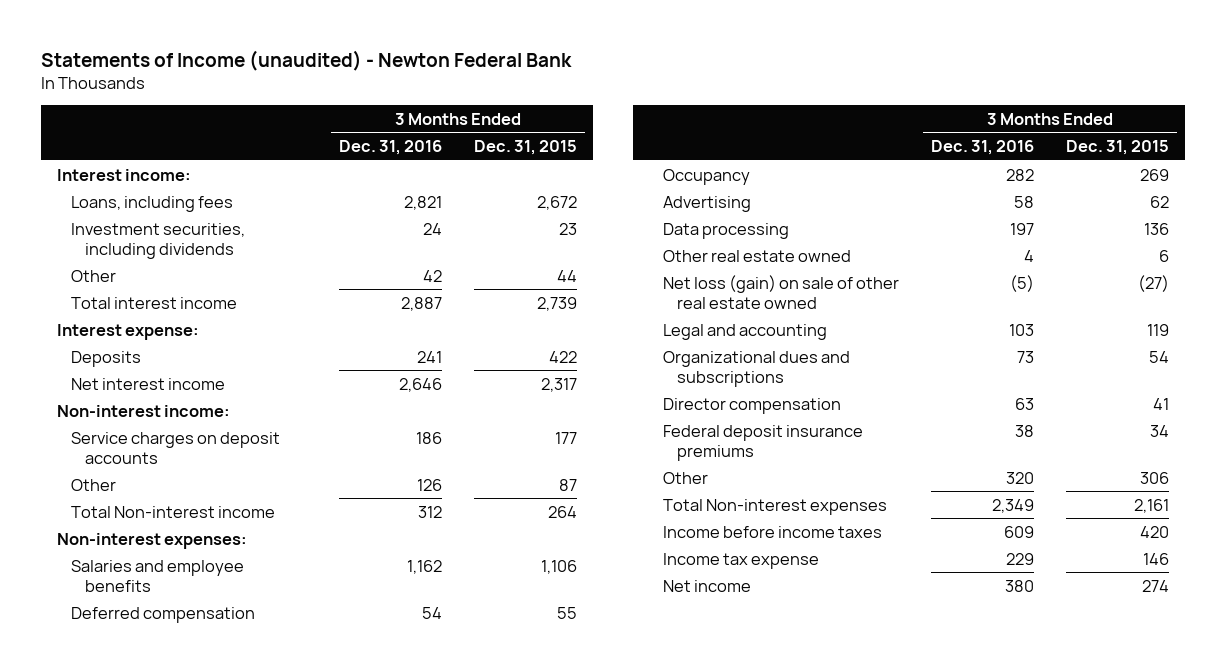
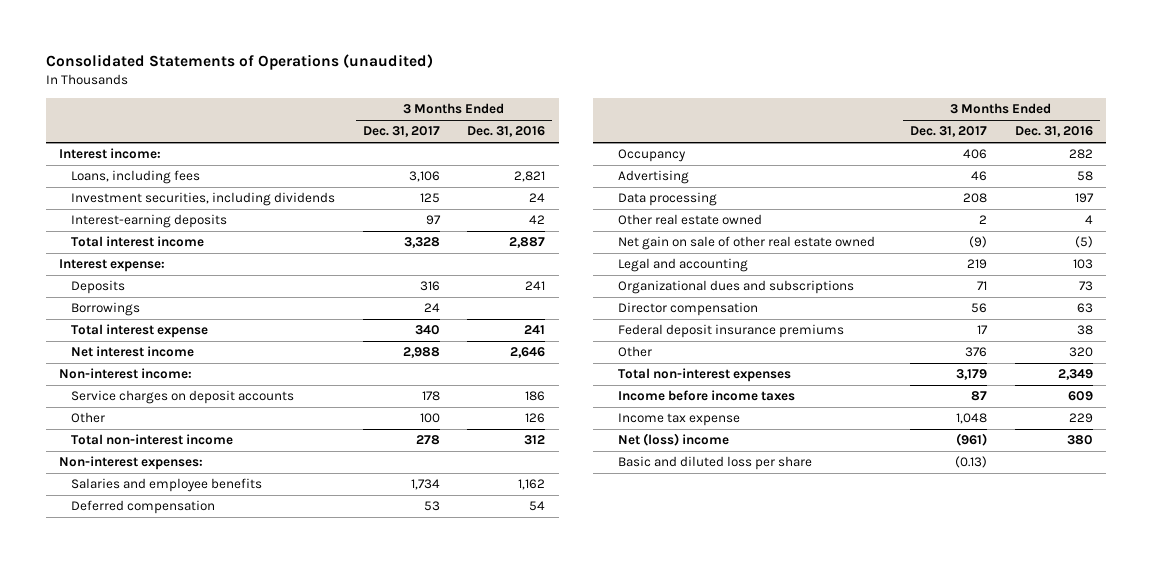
[41,49,573,71] Statements of Income (unaudited) - Newton Federal Bank -> [45,54,433,71] Consolidated Statements of Operations (unaudited)
[473,139,577,155] Dec. 31, 2015 -> none
none -> [362,126,440,138] Dec. 31, 2017
[71,269,117,282] Other -> none
none -> [71,214,228,229] Interest-earning deposits
none -> [71,302,141,317] Borrowings
none -> [71,324,209,339] Total interest expense
[71,505,276,518] Total Non-interest income -> [71,434,234,446] Total non-interest income
[663,274,900,309] Net loss (gain) on sale of other real estate owned -> [618,236,876,251] Net gain on sale of other real estate owned
[663,498,888,515] Total Non-interest expenses -> [618,368,792,383] Total non-interest expenses
[663,579,752,592] Net income -> [618,433,730,447] Net (loss) income
none -> [618,456,813,471] Basic and diluted loss per share

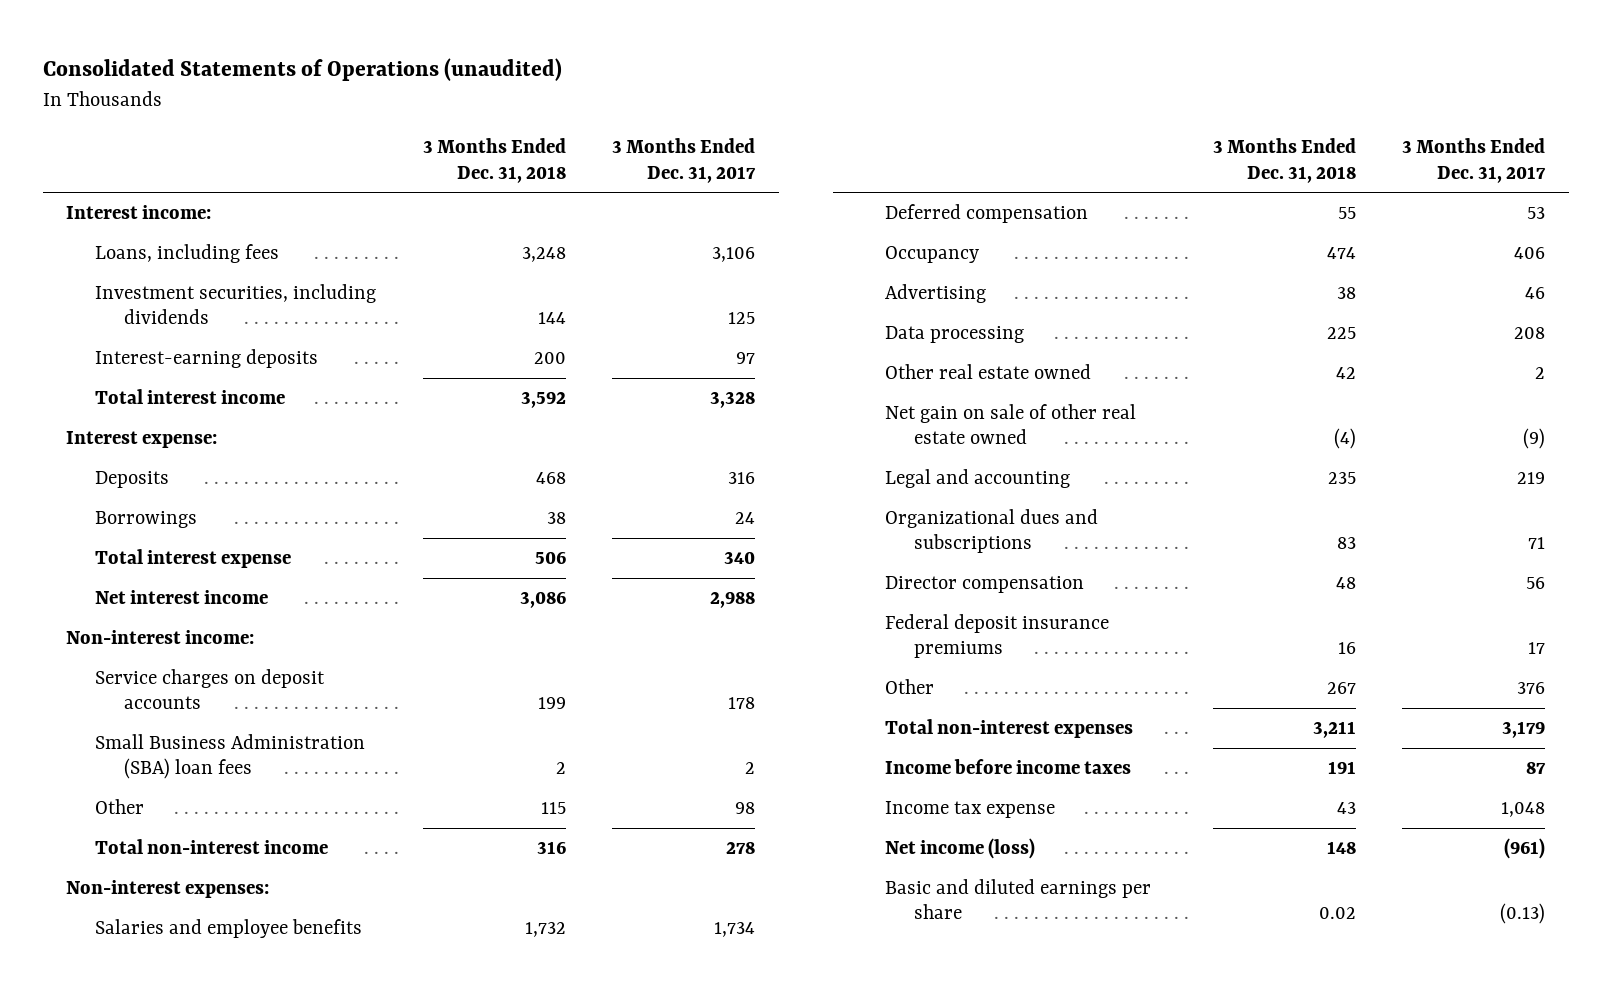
[467,126,546,138] Dec. 31, 2016 -> none
none -> [422,138,566,183] 3 Months Ended Dec. 31, 2018
none -> [94,733,365,780] Small Business Administration (SBA) loan fees
[419,413,440,424] 100 -> [735,801,756,814] 98
[618,433,730,447] Net (loss) income -> [884,837,1035,859] Net income (loss)
[618,456,813,471] Basic and diluted loss per share -> [884,878,1151,920] Basic and diluted earnings per share

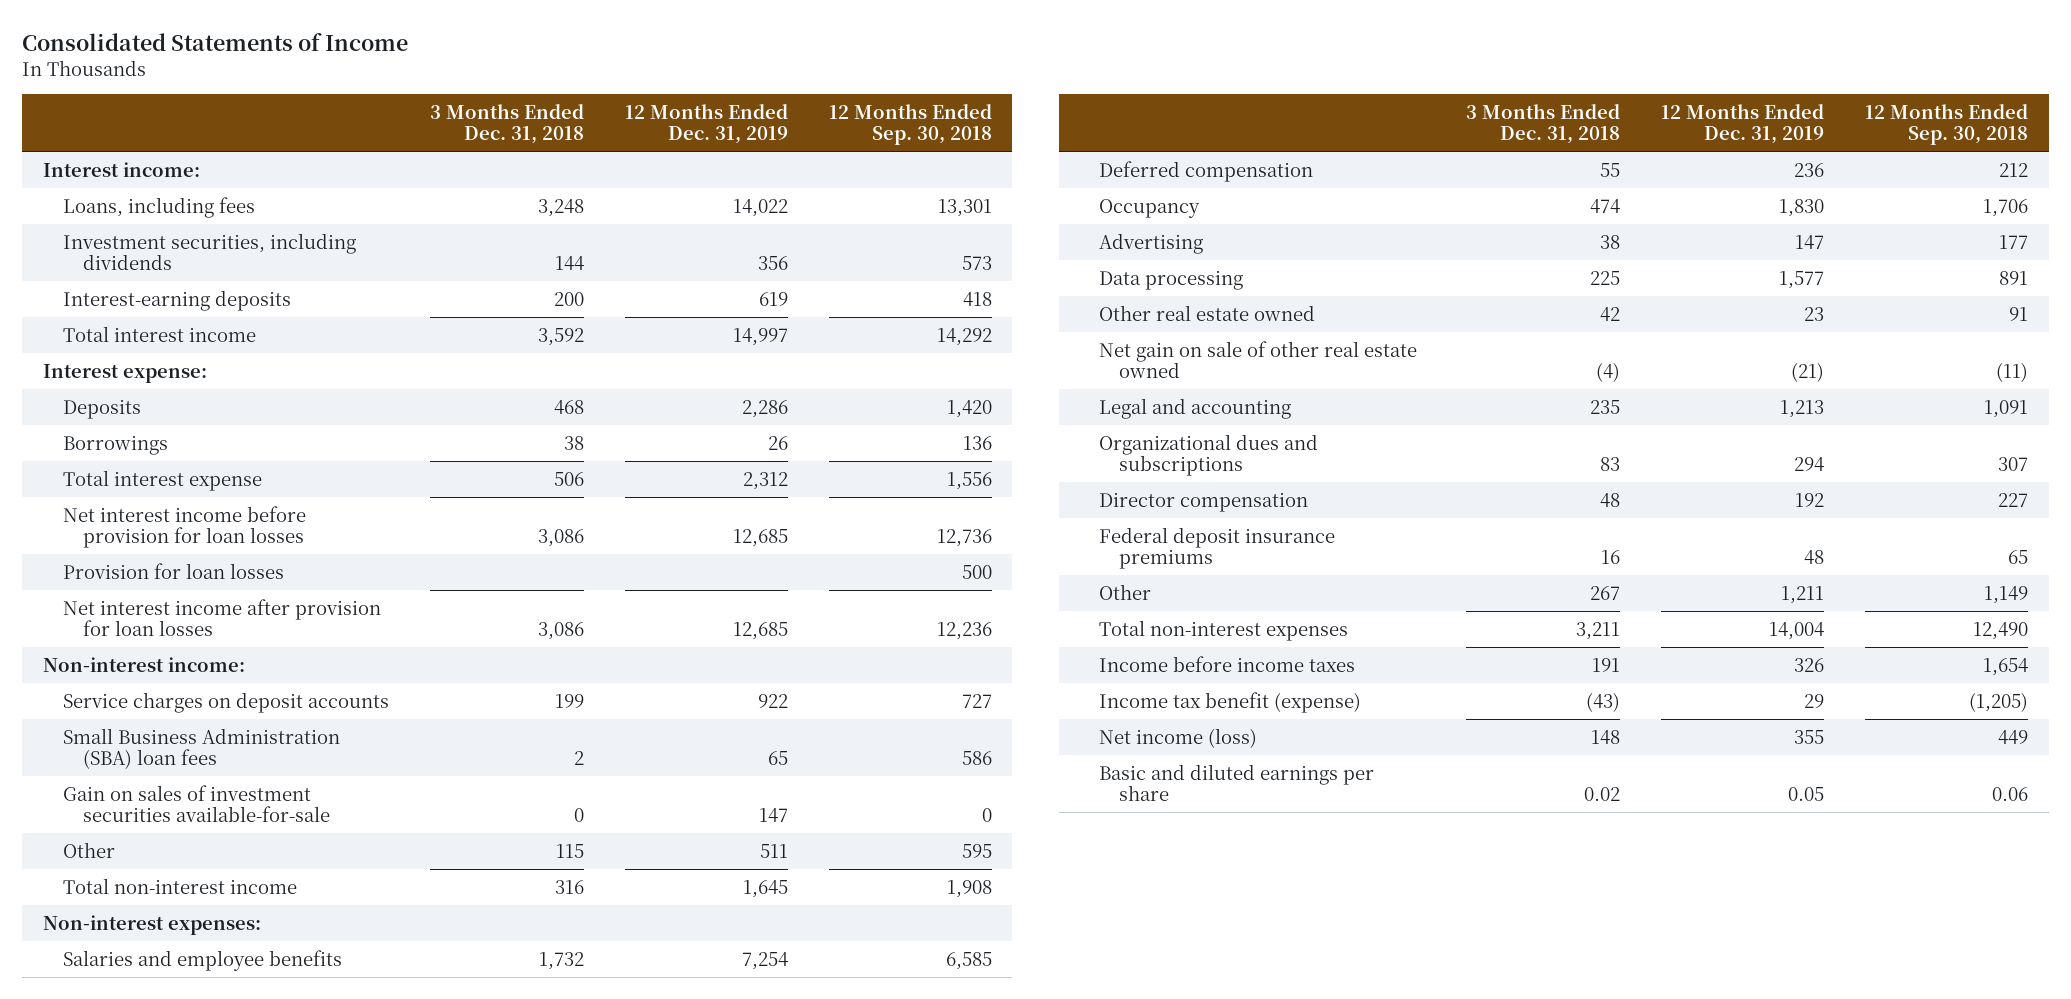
[42,58,562,82] Consolidated Statements of Operations (unaudited) -> [22,32,409,51] Consolidated Statements of Income
[612,138,757,183] 3 Months Ended Dec. 31, 2017 -> none
none -> [624,103,788,145] 12 Months Ended Dec. 31, 2019
none -> [828,103,992,146] 12 Months Ended Sep. 30, 2018
[94,589,268,604] Net interest income -> [62,505,306,549] Net interest income before provision for loan losses
none -> [62,562,284,579] Provision for loan losses
none -> [62,598,381,637] Net interest income after provision for loan losses
none -> [62,784,330,823] Gain on sales of investment securities available-for-sale
[884,800,1055,818] Income tax expense -> [1099,691,1362,713] Income tax benefit (expense)
[1336,801,1356,814] 43 -> [1586,691,1621,712] (43)

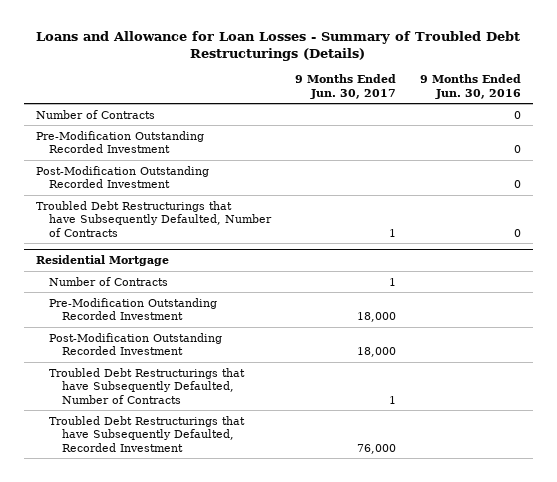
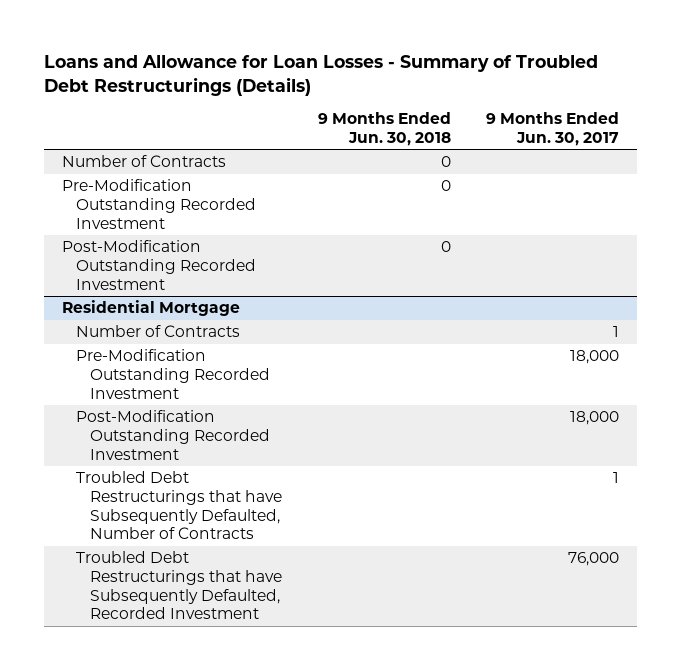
[420,74,522,99] 9 Months Ended Jun. 30, 2016 -> none
none -> [317,112,451,146] 9 Months Ended Jun. 30, 2018
[35,200,272,237] Troubled Debt Restructurings that have Subsequently Defaulted, Number of Contracts -> none

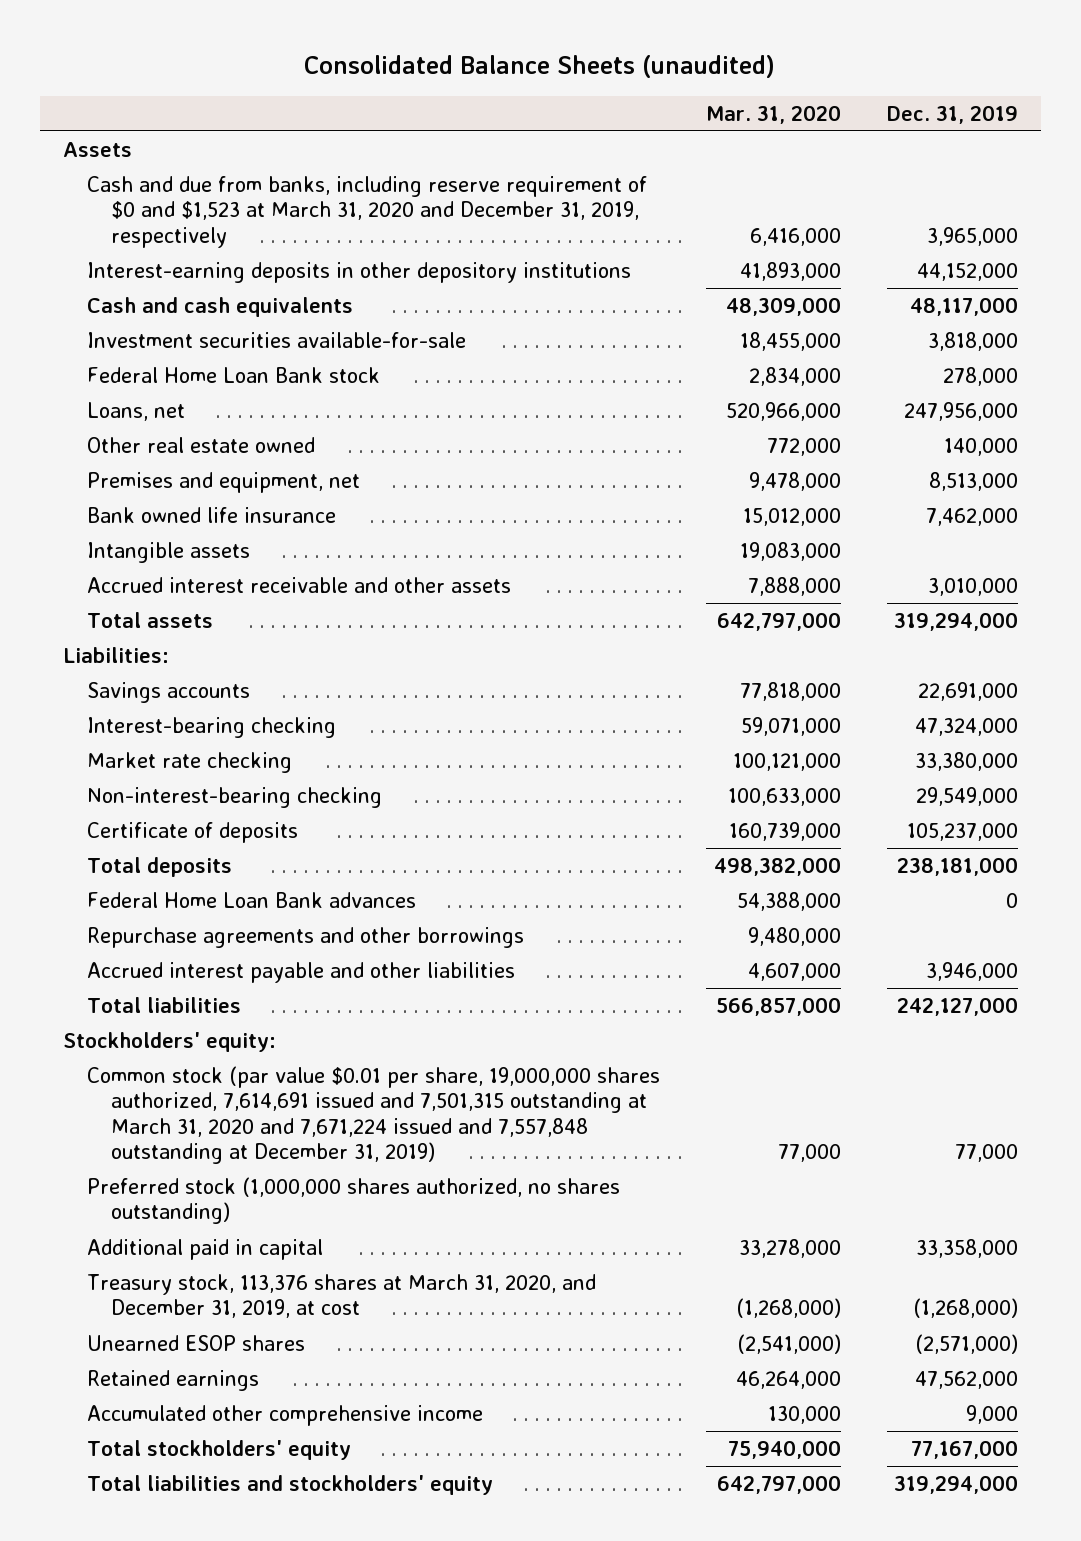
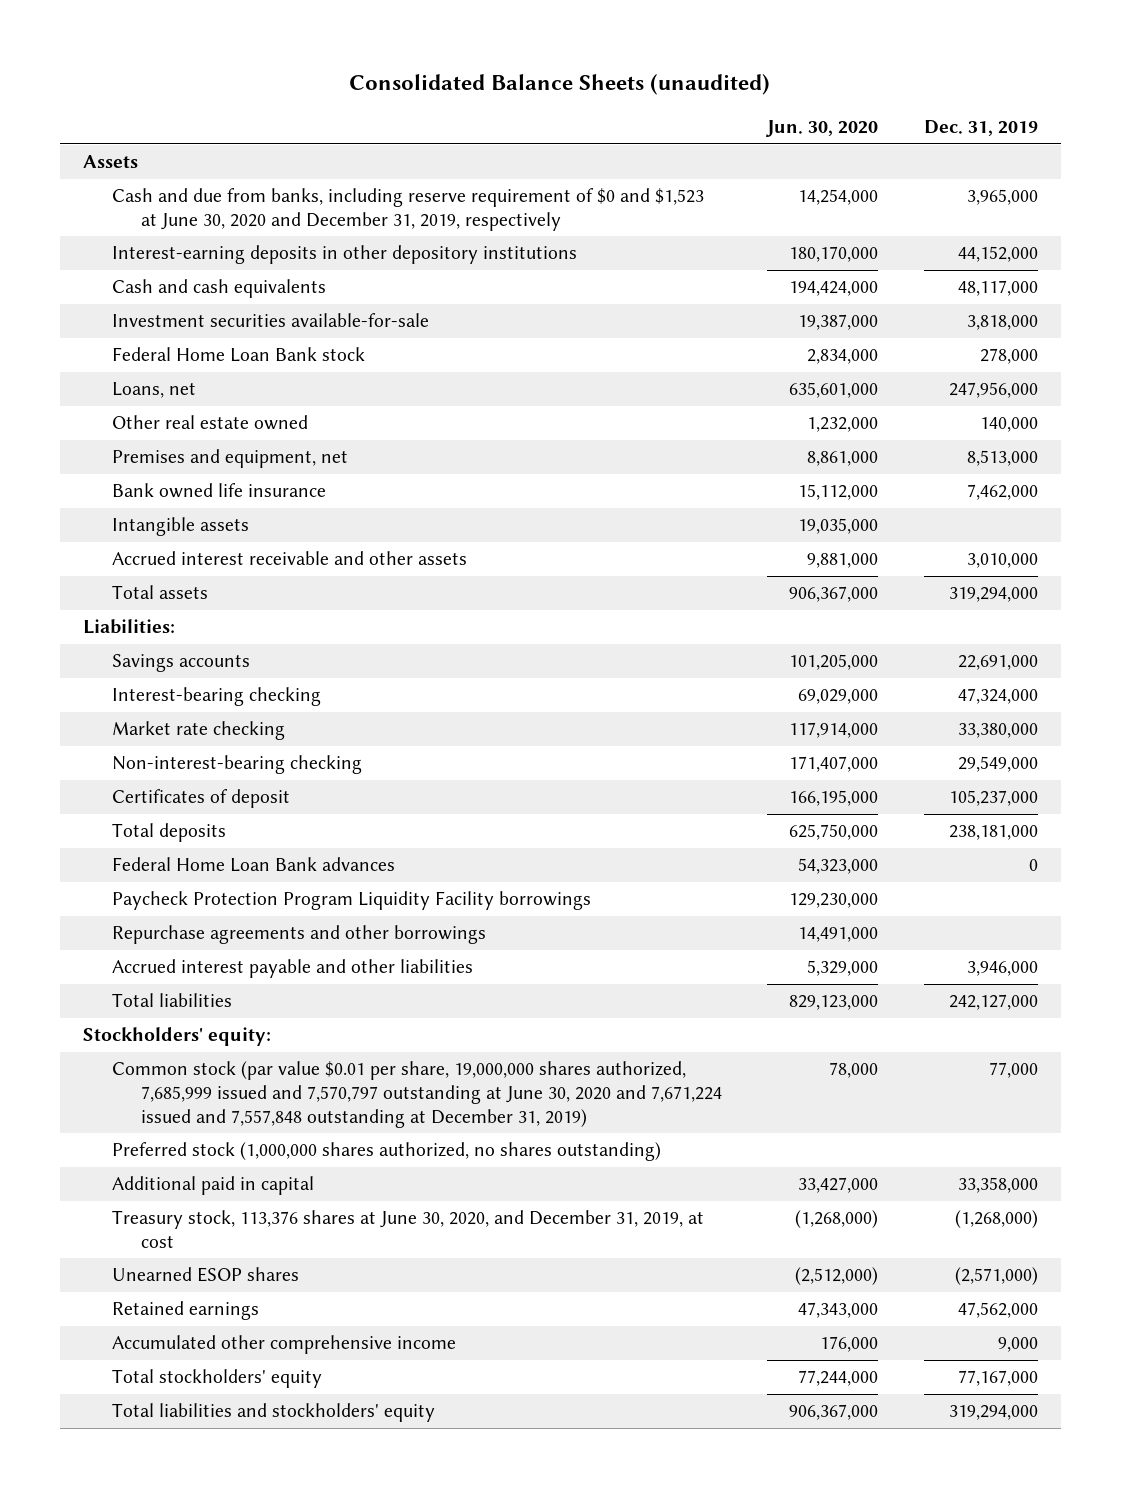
[705,104,841,124] Mar. 31, 2020 -> none
none -> [766,120,879,138] Jun. 30, 2020
[86,176,647,248] Cash and due from banks, including reserve requirement of $0 and $1,523 at March 31, 2020 and December 31, 2019, respectively -> [111,188,704,232] Cash and due from banks, including reserve requirement of $0 and $1,523 at June 30, 2020 and December 31, 2019, respectively
[86,822,298,844] Certificate of deposits -> [111,789,290,809] Certificates of deposit
none -> [111,891,591,911] Paycheck Protection Program Liquidity Facility borrowings
[86,1066,660,1165] Common stock (par value $0.01 per share, 19,000,000 shares authorized, 7,614,691 issued and 7,501,315 outstanding at March 31, 2020 and 7,671,224 issued and 7,557,848 outstanding at December 31, 2019) -> [111,1061,722,1129] Common stock (par value $0.01 per share, 19,000,000 shares authorized, 7,685,999 issued and 7,570,797 outstanding at June 30, 2020 and 7,671,224 issued and 7,557,848 outstanding at December 31, 2019)
[86,1274,596,1319] Treasury stock, 113,376 shares at March 31, 2020, and December 31, 2019, at cost -> [111,1210,704,1249] Treasury stock, 113,376 shares at June 30, 2020, and December 31, 2019, at cost

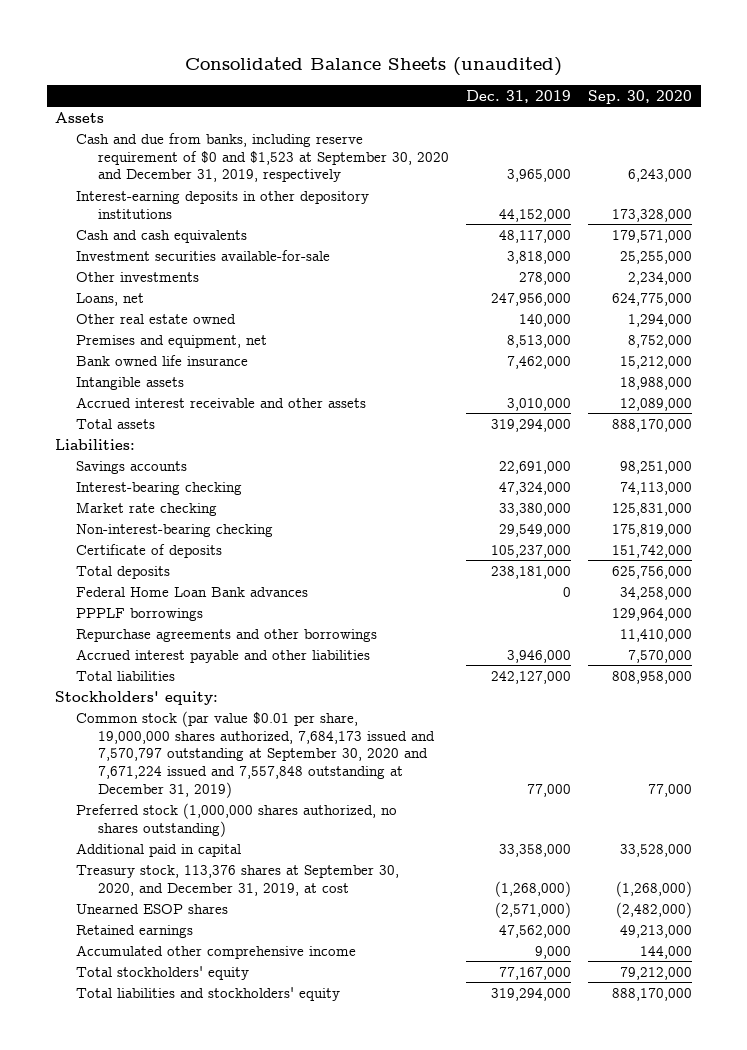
[766,120,879,138] Jun. 30, 2020 -> none
none -> [587,89,692,104] Sep. 30, 2020
[111,188,704,232] Cash and due from banks, including reserve requirement of $0 and $1,523 at June 30, 2020 and December 31, 2019, respectively -> [76,132,449,183] Cash and due from banks, including reserve requirement of $0 and $1,523 at September 30, 2020 and December 31, 2019, respectively
[111,347,365,363] Federal Home Loan Bank stock -> [76,271,200,282] Other investments
[111,789,290,809] Certificates of deposit -> [76,543,223,558] Certificate of deposits
[111,891,591,911] Paycheck Protection Program Liquidity Facility borrowings -> [76,607,204,621] PPPLF borrowings
[111,1061,722,1129] Common stock (par value $0.01 per share, 19,000,000 shares authorized, 7,685,999 issued and 7,570,797 outstanding at June 30, 2020 and 7,671,224 issued and 7,557,848 outstanding at December 31, 2019) -> [76,710,435,798] Common stock (par value $0.01 per share, 19,000,000 shares authorized, 7,684,173 issued and 7,570,797 outstanding at September 30, 2020 and 7,671,224 issued and 7,557,848 outstanding at December 31, 2019)
[111,1210,704,1249] Treasury stock, 113,376 shares at June 30, 2020, and December 31, 2019, at cost -> [76,864,400,896] Treasury stock, 113,376 shares at September 30, 2020, and December 31, 2019, at cost

